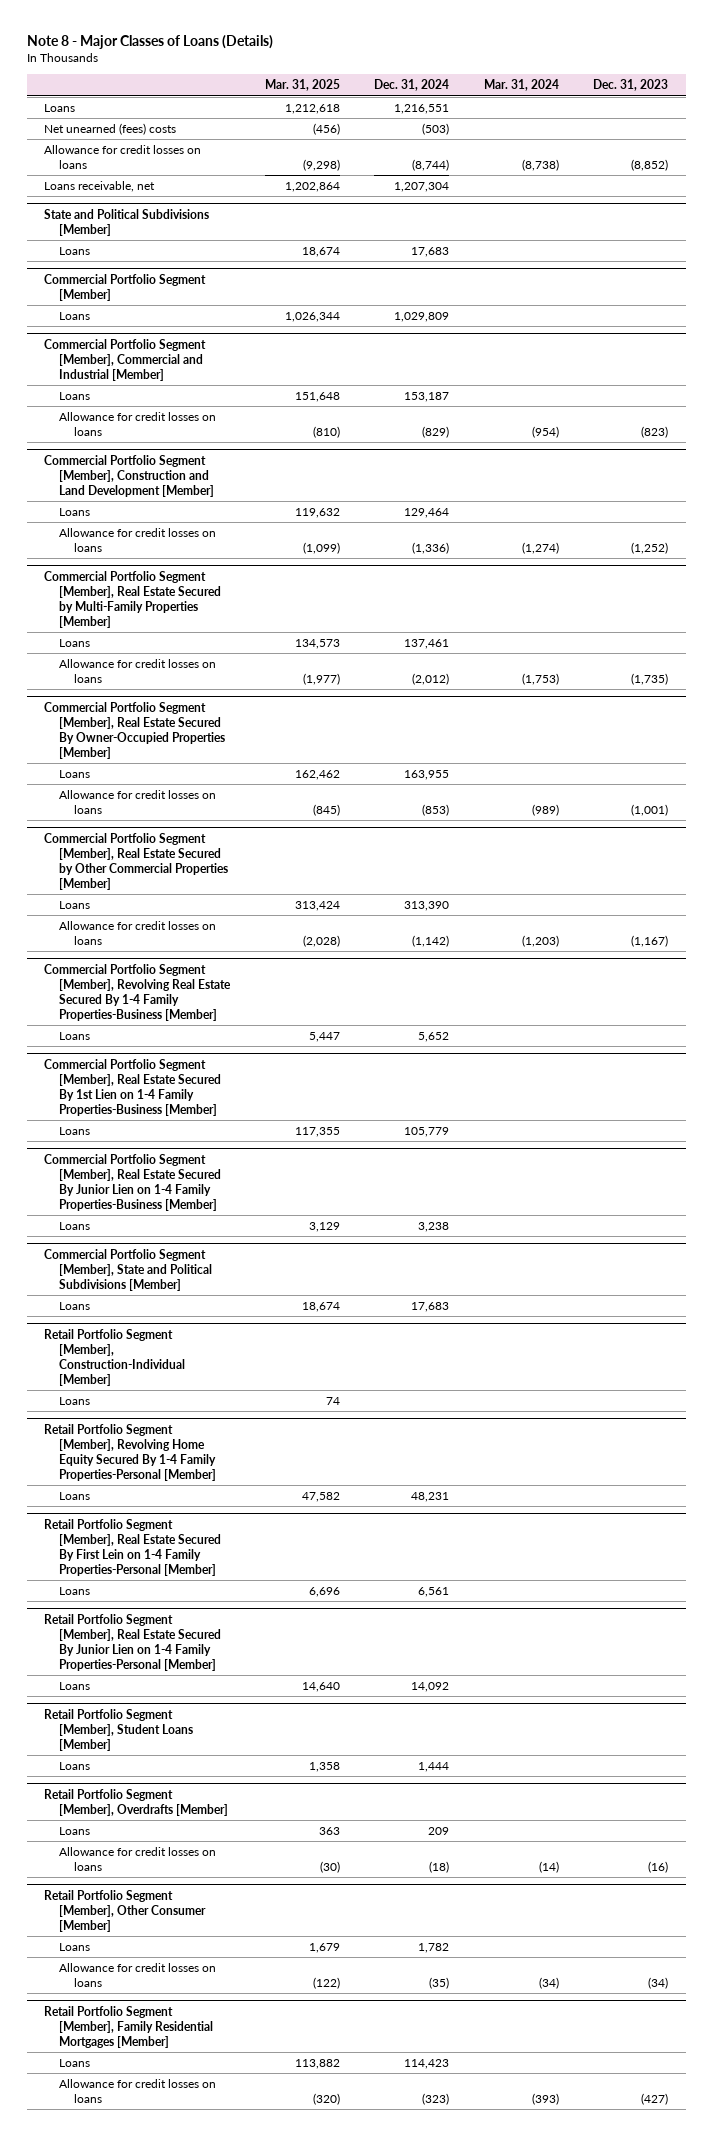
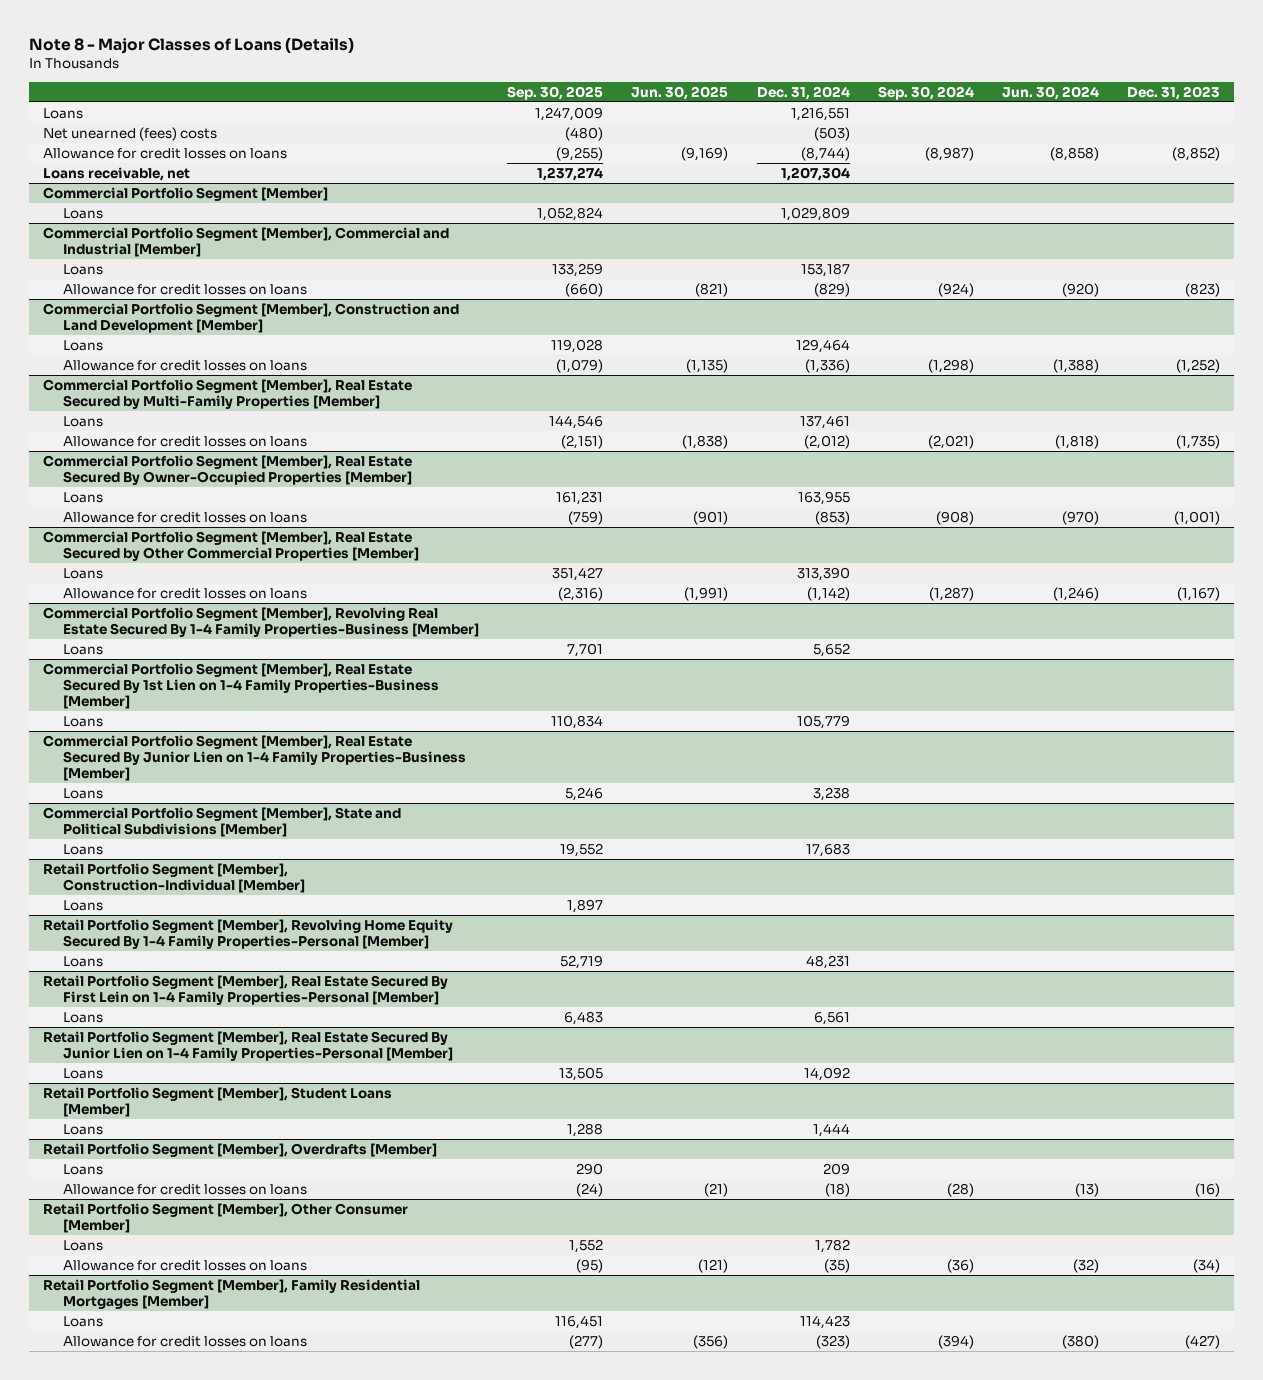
[264,79,340,92] Mar. 31, 2025 -> none
[483,79,559,92] Mar. 31, 2024 -> none
none -> [507,85,604,100] Sep. 30, 2025
none -> [631,85,729,100] Jun. 30, 2025
none -> [877,85,974,100] Sep. 30, 2024
none -> [1002,85,1100,100] Jun. 30, 2024
[44,208,210,236] State and Political Subdivisions [Member] -> none
[59,247,91,256] Loans -> none

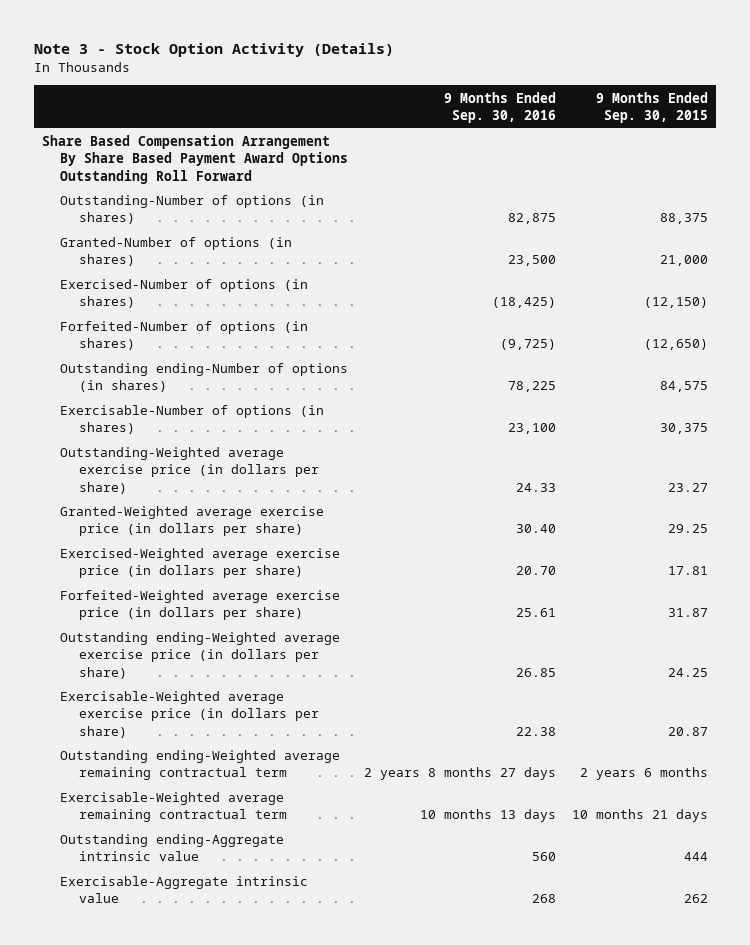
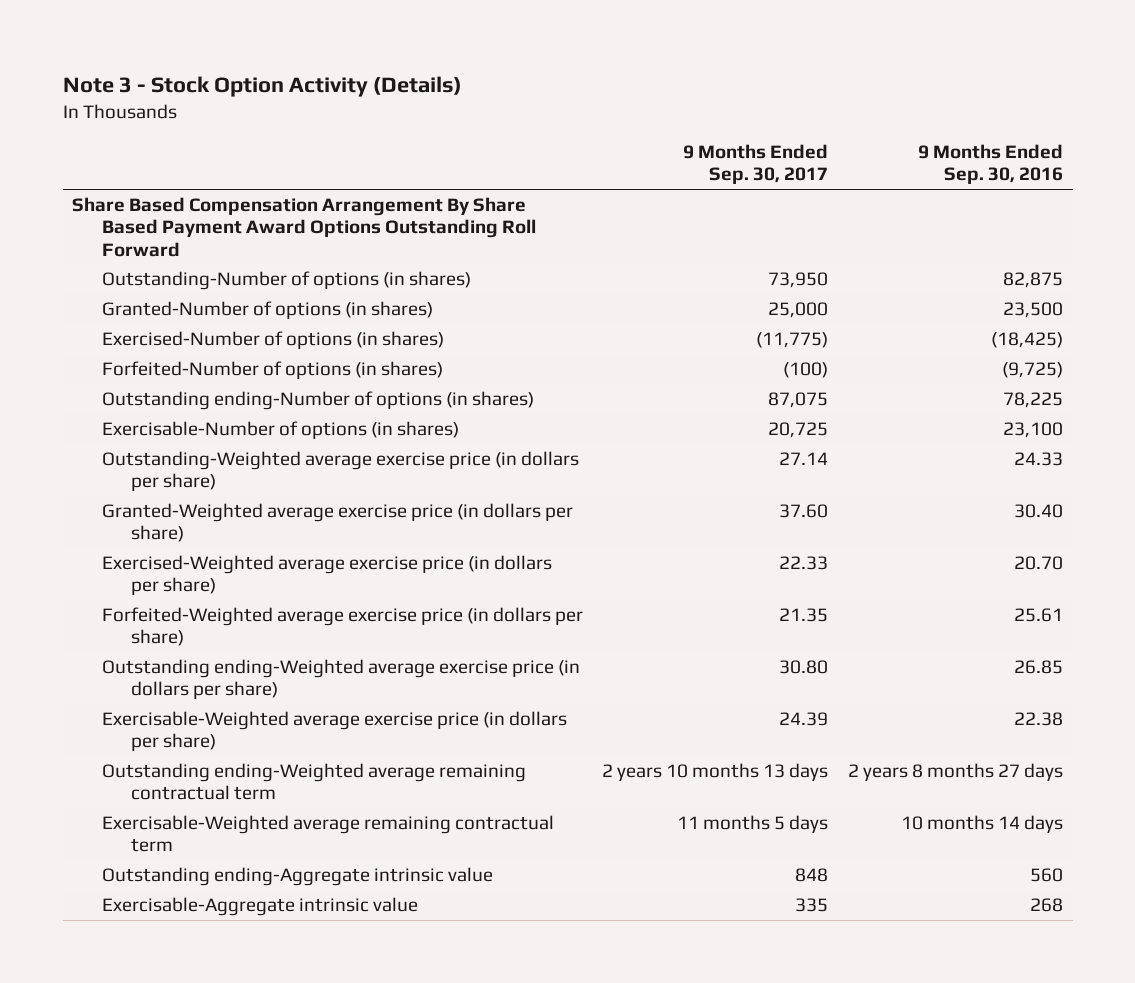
[596,91,709,123] 9 Months Ended Sep. 30, 2015 -> none
none -> [683,144,829,185] 9 Months Ended Sep. 30, 2017
[420,809,557,823] 10 months 13 days -> [901,815,1064,834] 10 months 14 days

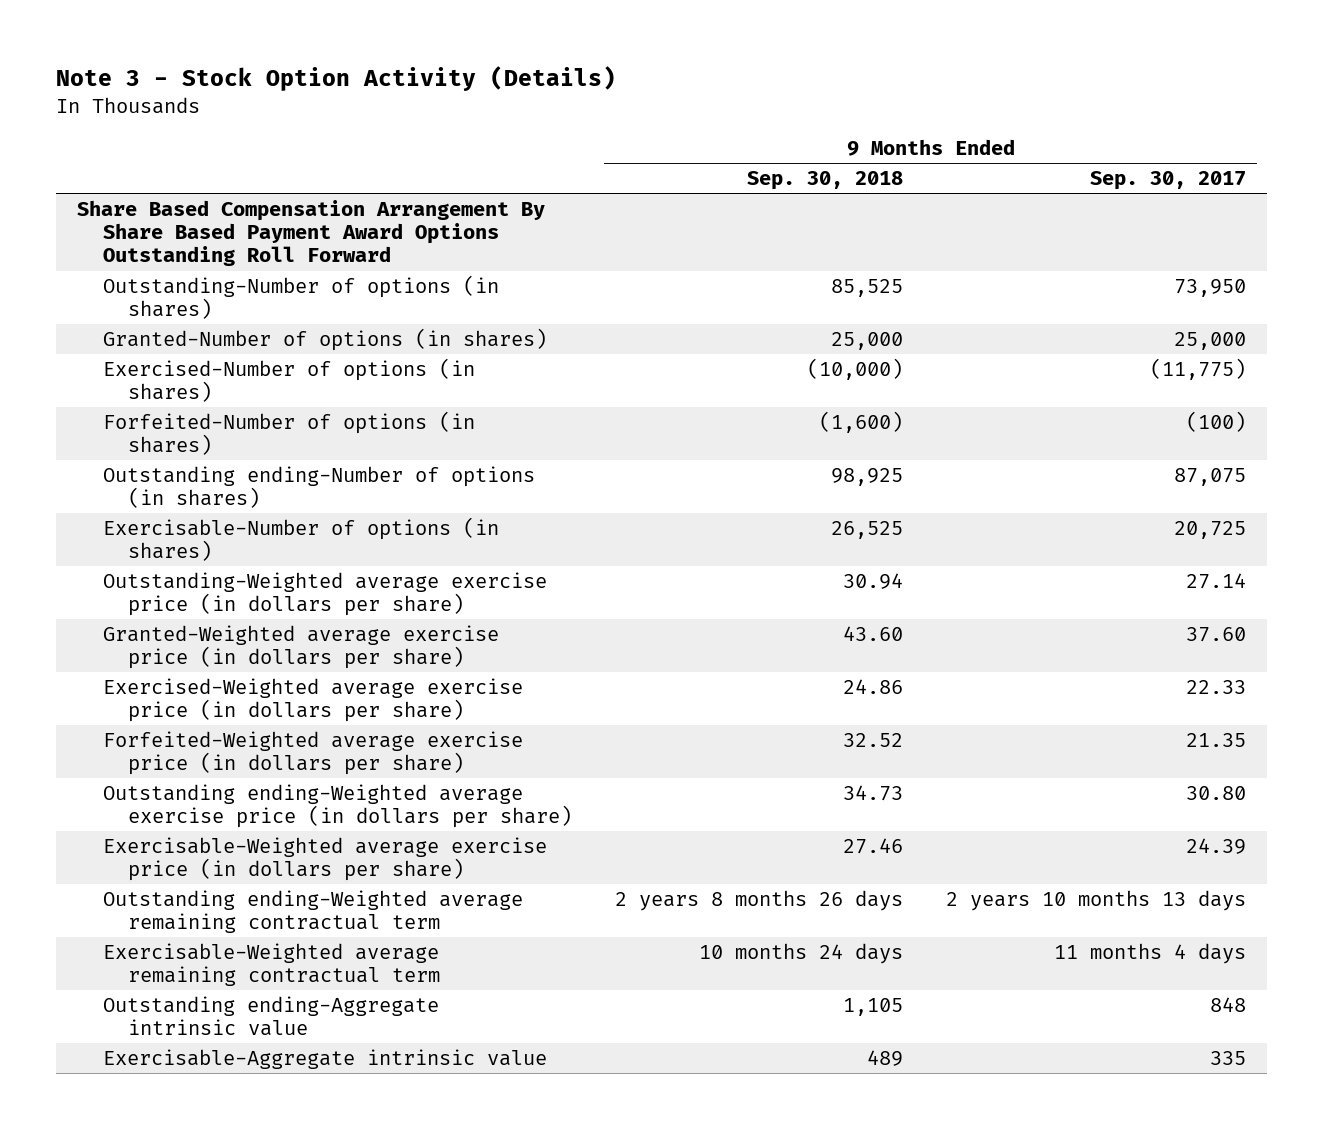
[918,144,1064,185] 9 Months Ended Sep. 30, 2016 -> none
none -> [747,171,904,191] Sep. 30, 2018
[677,815,829,834] 11 months 5 days -> [1053,943,1246,965] 11 months 4 days

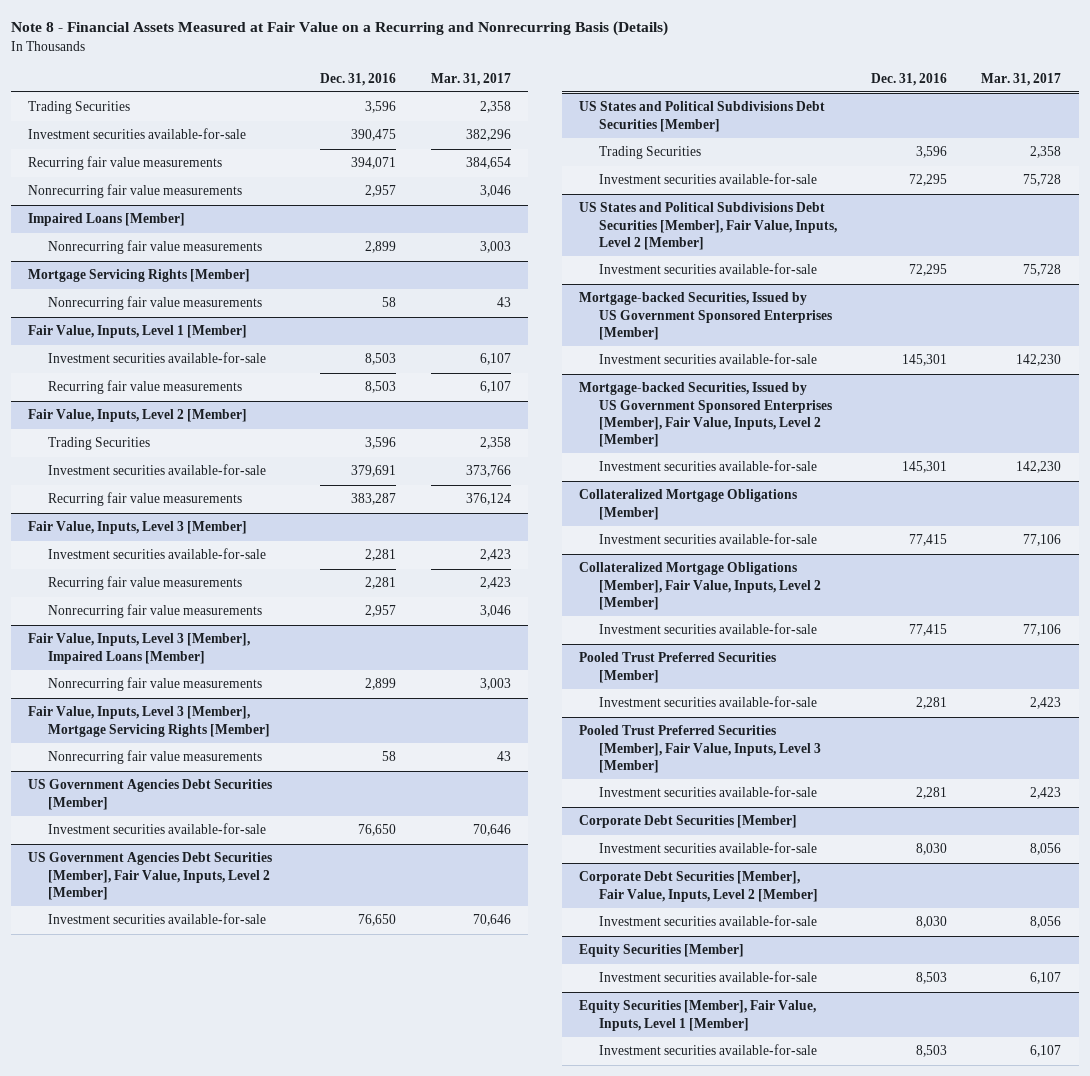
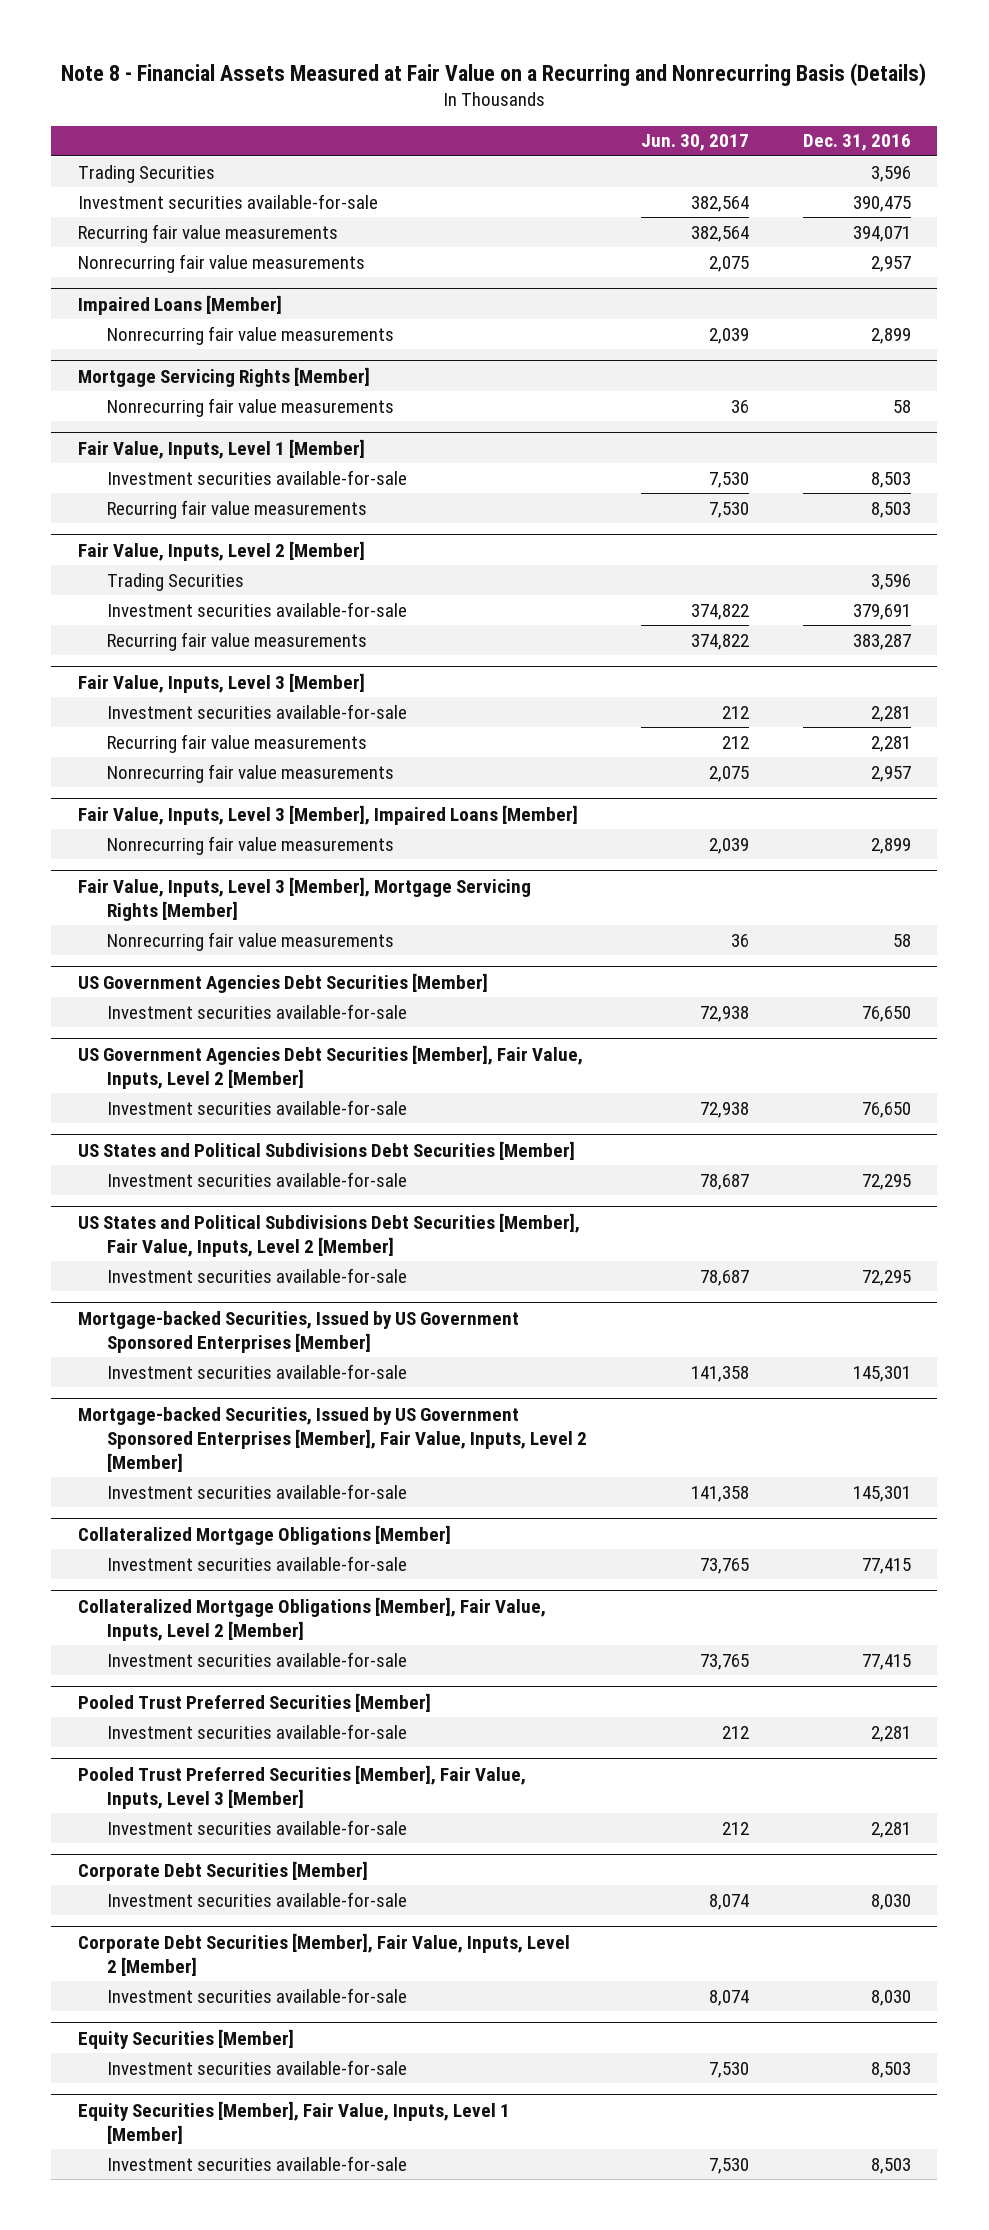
[430,72,511,86] Mar. 31, 2017 -> none
none -> [640,134,749,152] Jun. 30, 2017
[598,146,701,160] Trading Securities -> none

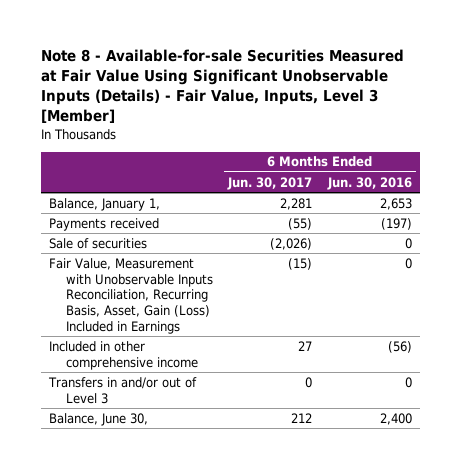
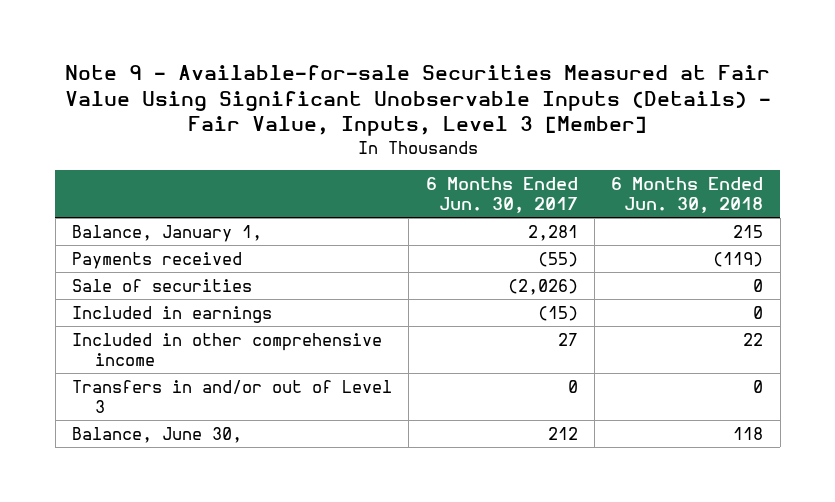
[41,49,405,124] Note 8 - Available-for-sale Securities Measured at Fair Value Using Significant Unobservable Inputs (Details) - Fair Value, Inputs, Level 3 [Member] -> [64,65,771,137] Note 9 - Available-for-sale Securities Measured at Fair Value Using Significant Unobservable Inputs (Details) - Fair Value, Inputs, Level 3 [Member]
[327,176,413,190] Jun. 30, 2016 -> none
none -> [611,176,764,214] 6 Months Ended Jun. 30, 2018
[49,257,213,334] Fair Value, Measurement with Unobservable Inputs Reconciliation, Recurring Basis, Asset, Gain (Loss) Included in Earnings -> [71,305,272,323] Included in earnings

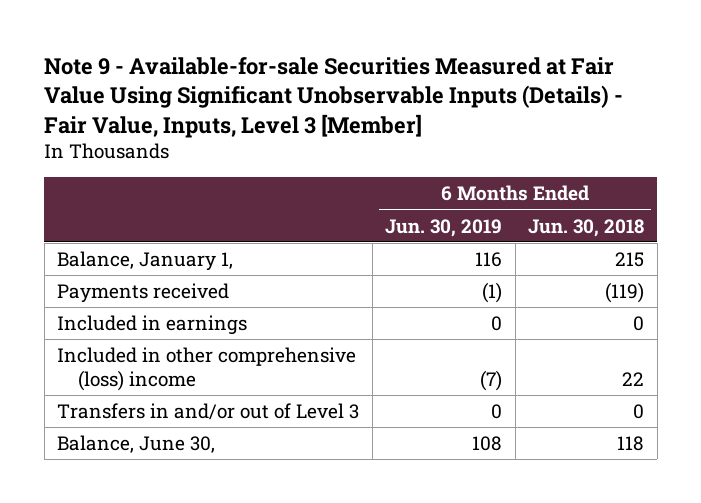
[425,176,578,214] 6 Months Ended Jun. 30, 2017 -> none
none -> [385,218,503,237] Jun. 30, 2019
[71,278,252,292] Sale of securities -> none
[71,332,382,367] Included in other comprehensive income -> [57,346,357,392] Included in other comprehensive (loss) income

